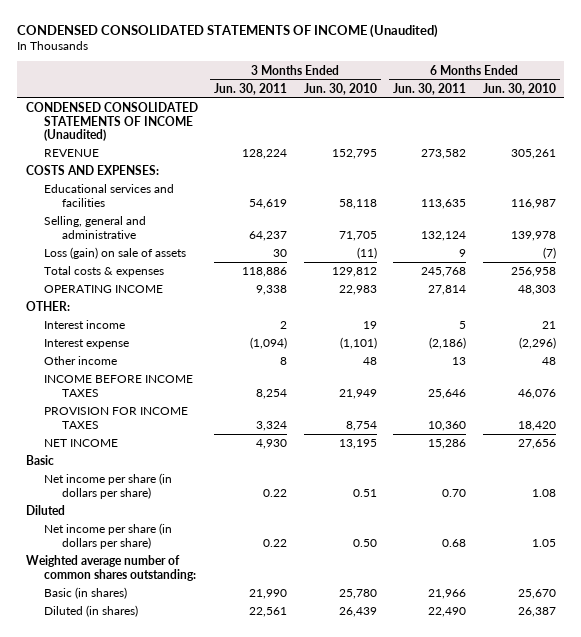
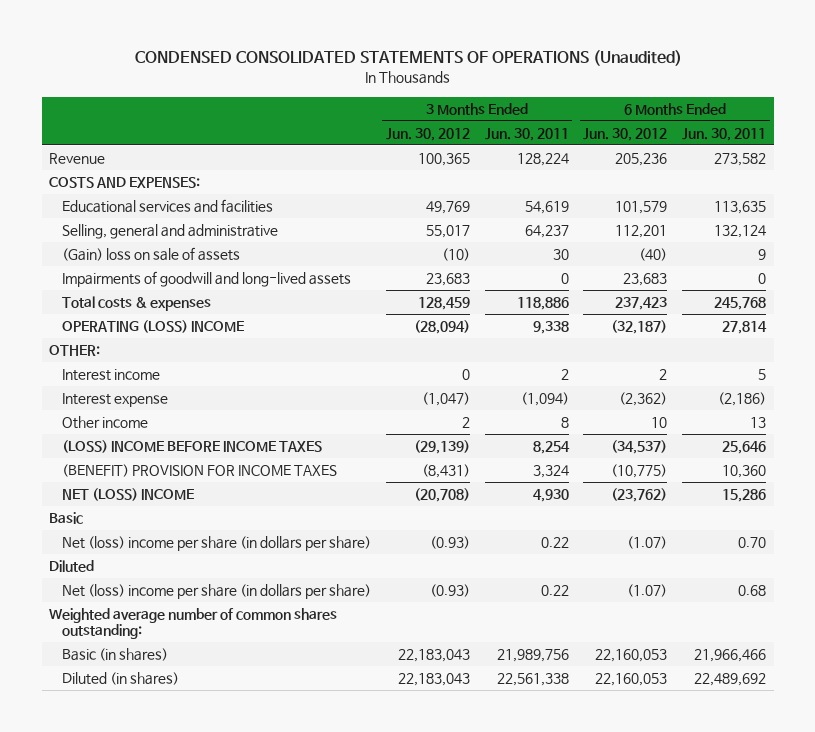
[17,23,439,38] CONDENSED CONSOLIDATED STATEMENTS OF INCOME (Unaudited) -> [134,50,682,67] CONDENSED CONSOLIDATED STATEMENTS OF OPERATIONS (Unaudited)
[303,82,377,95] Jun. 30, 2010 -> none
[482,82,556,95] Jun. 30, 2010 -> none
none -> [385,127,470,141] Jun. 30, 2012
none -> [583,127,668,141] Jun. 30, 2012
[25,102,198,142] CONDENSED CONSOLIDATED STATEMENTS OF INCOME (Unaudited) -> none
[43,149,99,158] REVENUE -> [48,153,105,165] Revenue
[43,247,186,260] Loss (gain) on sale of assets -> [62,247,241,262] (Gain) loss on sale of assets
none -> [62,271,352,288] Impairments of goodwill and long-lived assets
[43,285,163,294] OPERATING INCOME -> [62,320,245,334] OPERATING (LOSS) INCOME
[43,375,193,397] INCOME BEFORE INCOME TAXES -> [62,440,323,454] (LOSS) INCOME BEFORE INCOME TAXES
[43,407,188,429] PROVISION FOR INCOME TAXES -> [62,464,338,478] (BENEFIT) PROVISION FOR INCOME TAXES
[43,439,118,448] NET INCOME -> [62,488,195,502] NET (LOSS) INCOME
[43,473,172,499] Net income per share (in dollars per share) -> [62,536,372,552] Net (loss) income per share (in dollars per share)
[43,523,172,549] Net income per share (in dollars per share) -> [62,584,372,600] Net (loss) income per share (in dollars per share)
[249,589,288,600] 21,990 -> [496,649,569,663] 21,989,756
[428,589,467,600] 21,966 -> [694,649,767,663] 21,966,466
[249,607,288,618] 22,561 -> [496,673,569,687] 22,561,338
[428,607,467,618] 22,490 -> [694,673,767,687] 22,489,692

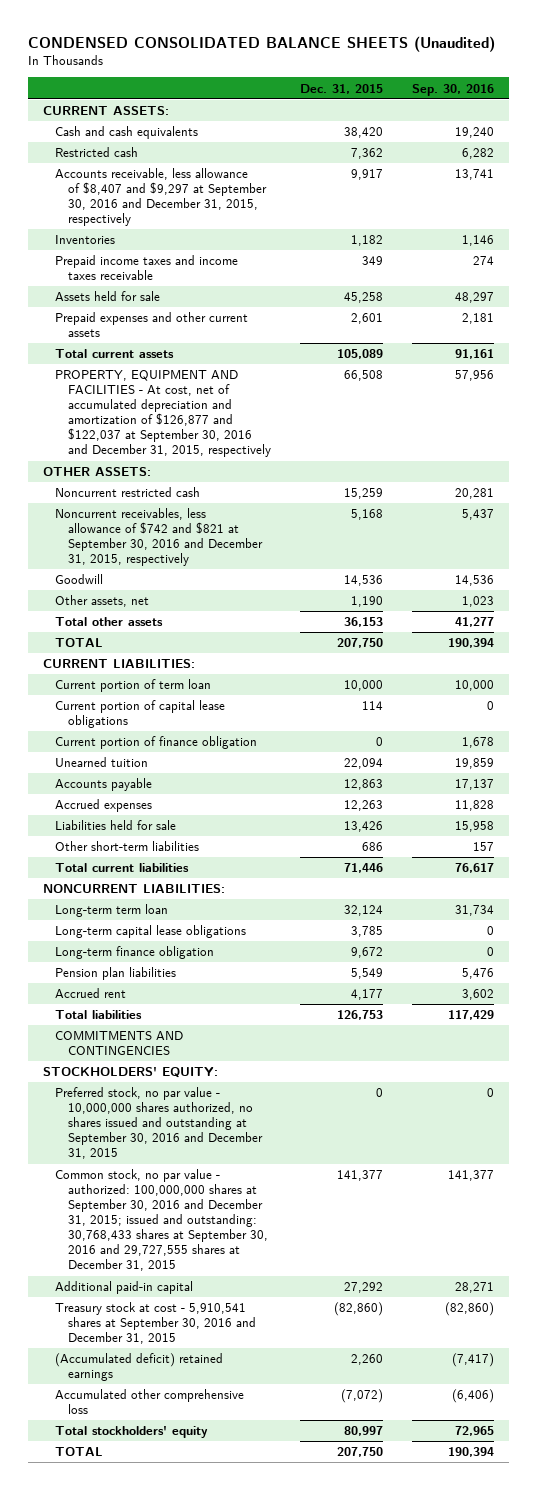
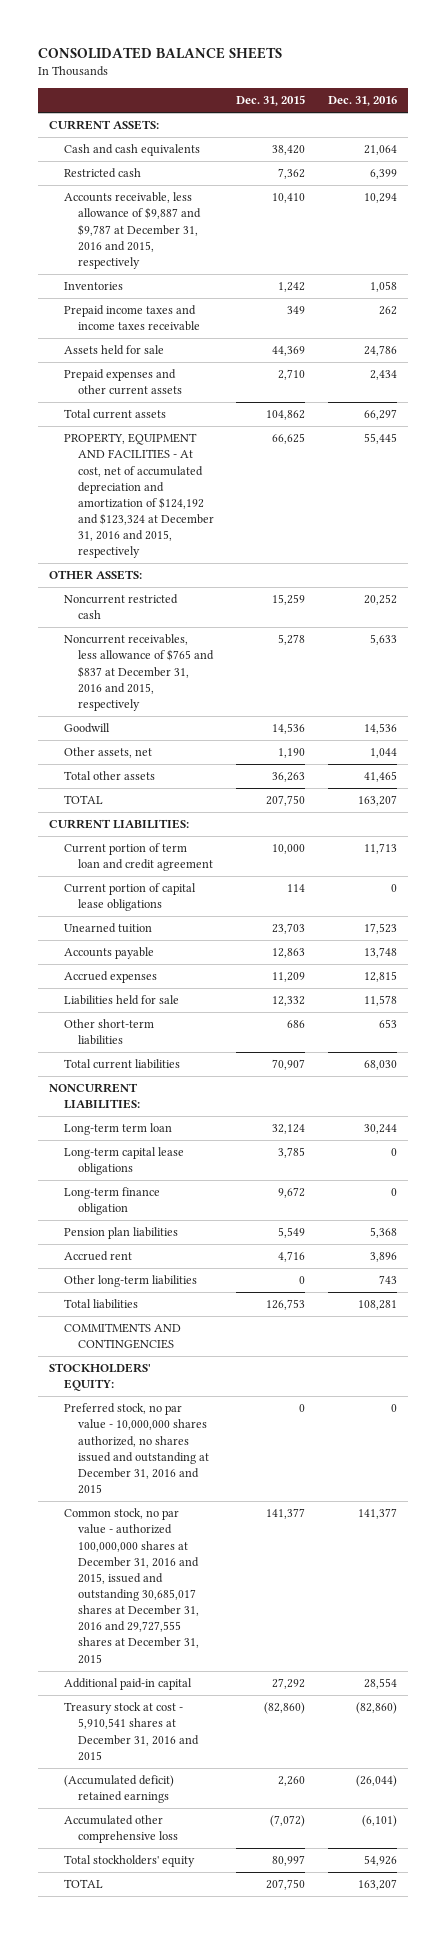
[28,35,496,52] CONDENSED CONSOLIDATED BALANCE SHEETS (Unaudited) -> [38,46,283,59] CONSOLIDATED BALANCE SHEETS
[412,83,495,96] Sep. 30, 2016 -> none
none -> [328,96,398,107] Dec. 31, 2016
[55,168,268,227] Accounts receivable, less allowance of $8,407 and $9,297 at September 30, 2016 and December 31, 2015, respectively -> [63,192,201,269] Accounts receivable, less allowance of $9,887 and $9,787 at December 31, 2016 and 2015, respectively
[351,169,384,181] 9,917 -> [272,193,306,204] 10,410
[351,235,384,247] 1,182 -> [278,282,306,293] 1,242
[344,292,384,304] 45,258 -> [272,346,306,357] 44,369
[351,313,384,325] 2,601 -> [278,369,306,381] 2,710
[337,349,384,360] 105,089 -> [266,410,306,421] 104,862
[55,370,272,458] PROPERTY, EQUIPMENT AND FACILITIES - At cost, net of accumulated depreciation and amortization of $126,877 and $122,037 at September 30, 2016 and December 31, 2015, respectively -> [63,433,214,559] PROPERTY, EQUIPMENT AND FACILITIES - At cost, net of accumulated depreciation and amortization of $124,192 and $123,324 at December 31, 2016 and 2015, respectively
[344,370,384,382] 66,508 -> [272,433,306,445] 66,625
[55,508,264,567] Noncurrent receivables, less allowance of $742 and $821 at September 30, 2016 and December 31, 2015, respectively -> [63,634,214,711] Noncurrent receivables, less allowance of $765 and $837 at December 31, 2016 and 2015, respectively
[351,509,384,521] 5,168 -> [278,634,306,646] 5,278
[344,617,384,628] 36,153 -> [272,772,306,783] 36,263
[55,679,212,693] Current portion of term loan -> [63,843,213,872] Current portion of term loan and credit agreement
[55,736,258,750] Current portion of finance obligation -> none
[344,758,384,770] 22,094 -> [272,923,306,935] 23,703
[344,800,384,812] 12,263 -> [272,972,306,983] 11,209
[344,821,384,833] 13,426 -> [272,996,306,1007] 12,332
[344,863,384,874] 71,446 -> [272,1059,306,1071] 70,907
[351,989,384,1001] 4,177 -> [278,1251,306,1263] 4,716
none -> [63,1275,197,1288] Other long-term liabilities
[55,1087,264,1160] Preferred stock, no par value - 10,000,000 shares authorized, no shares issued and outstanding at September 30, 2016 and December 31, 2015 -> [63,1403,209,1494] Preferred stock, no par value - 10,000,000 shares authorized, no shares issued and outstanding at December 31, 2016 and 2015
[55,1169,269,1272] Common stock, no par value - authorized: 100,000,000 shares at September 30, 2016 and December 31, 2015; issued and outstanding: 30,768,433 shares at September 30, 2016 and 29,727,555 shares at December 31, 2015 -> [63,1508,199,1664] Common stock, no par value - authorized 100,000,000 shares at December 31, 2016 and 2015, issued and outstanding 30,685,017 shares at December 31, 2016 and 29,727,555 shares at December 31, 2015
[55,1302,257,1345] Treasury stock at cost - 5,910,541 shares at September 30, 2016 and December 31, 2015 -> [63,1702,199,1761] Treasury stock at cost - 5,910,541 shares at December 31, 2016 and 2015

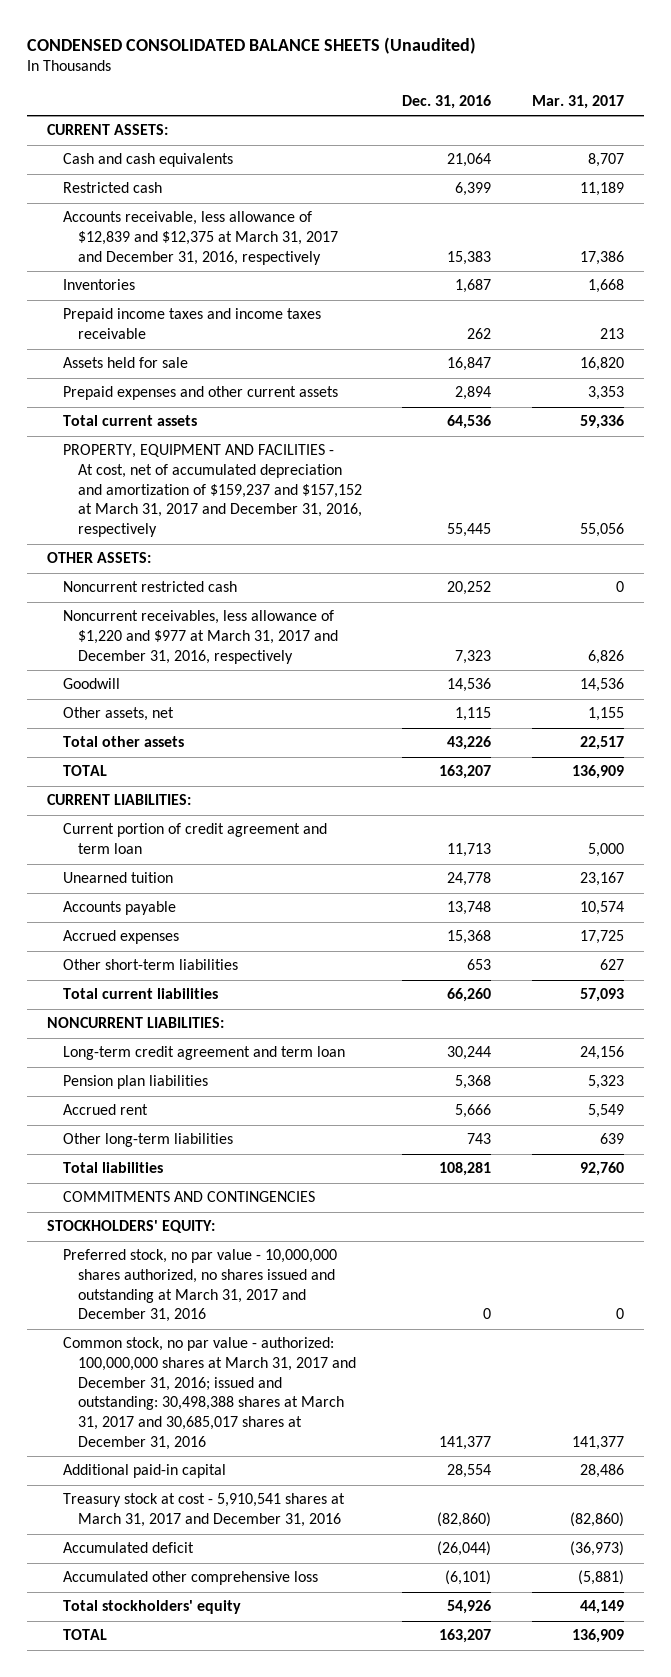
[38,46,283,59] CONSOLIDATED BALANCE SHEETS -> [26,36,476,54] CONDENSED CONSOLIDATED BALANCE SHEETS (Unaudited)
[236,95,306,107] Dec. 31, 2015 -> none
none -> [531,94,624,109] Mar. 31, 2017
[63,192,201,269] Accounts receivable, less allowance of $9,887 and $9,787 at December 31, 2016 and 2015, respectively -> [62,211,339,265] Accounts receivable, less allowance of $12,839 and $12,375 at March 31, 2017 and December 31, 2016, respectively
[364,193,398,204] 10,294 -> [447,250,492,265] 15,383
[370,281,398,293] 1,058 -> [455,279,492,294] 1,687
[364,345,398,357] 24,786 -> [447,357,492,372] 16,847
[370,370,398,381] 2,434 -> [455,386,492,401] 2,894
[364,409,398,421] 66,297 -> [447,415,492,430] 64,536
[63,433,214,559] PROPERTY, EQUIPMENT AND FACILITIES - At cost, net of accumulated depreciation and amortization of $124,192 and $123,324 at December 31, 2016 and 2015, respectively -> [62,444,363,538] PROPERTY, EQUIPMENT AND FACILITIES - At cost, net of accumulated depreciation and amortization of $159,237 and $157,152 at March 31, 2017 and December 31, 2016, respectively
[63,634,214,711] Noncurrent receivables, less allowance of $765 and $837 at December 31, 2016 and 2015, respectively -> [62,610,339,664] Noncurrent receivables, less allowance of $1,220 and $977 at March 31, 2017 and December 31, 2016, respectively
[370,634,398,646] 5,633 -> [455,649,492,664] 7,323
[370,748,398,759] 1,044 -> [455,707,492,722] 1,115
[364,771,398,783] 41,465 -> [447,736,492,751] 43,226
[63,883,196,912] Current portion of capital lease obligations -> none
[63,843,213,872] Current portion of term loan and credit agreement -> [62,823,327,855] Current portion of credit agreement and term loan
[364,923,398,935] 17,523 -> [447,872,492,887] 24,778
[63,995,179,1006] Liabilities held for sale -> none
[364,971,398,983] 12,815 -> [447,930,492,945] 15,368
[364,1060,398,1071] 68,030 -> [447,988,492,1003] 66,260
[63,1147,184,1176] Long-term capital lease obligations -> none
[63,1187,160,1216] Long-term finance obligation -> none
[63,1123,172,1136] Long-term term loan -> [62,1046,345,1061] Long-term credit agreement and term loan
[370,1252,398,1263] 3,896 -> [455,1104,492,1119] 5,666
[63,1403,209,1494] Preferred stock, no par value - 10,000,000 shares authorized, no shares issued and outstanding at December 31, 2016 and 2015 -> [62,1249,337,1323] Preferred stock, no par value - 10,000,000 shares authorized, no shares issued and outstanding at March 31, 2017 and December 31, 2016
[63,1508,199,1664] Common stock, no par value - authorized 100,000,000 shares at December 31, 2016 and 2015, issued and outstanding 30,685,017 shares at December 31, 2016 and 29,727,555 shares at December 31, 2015 -> [62,1337,357,1450] Common stock, no par value - authorized: 100,000,000 shares at March 31, 2017 and December 31, 2016; issued and outstanding: 30,498,388 shares at March 31, 2017 and 30,685,017 shares at December 31, 2016
[63,1702,199,1761] Treasury stock at cost - 5,910,541 shares at December 31, 2016 and 2015 -> [62,1493,345,1528] Treasury stock at cost - 5,910,541 shares at March 31, 2017 and December 31, 2016
[63,1775,174,1804] (Accumulated deficit) retained earnings -> [62,1542,194,1554] Accumulated deficit

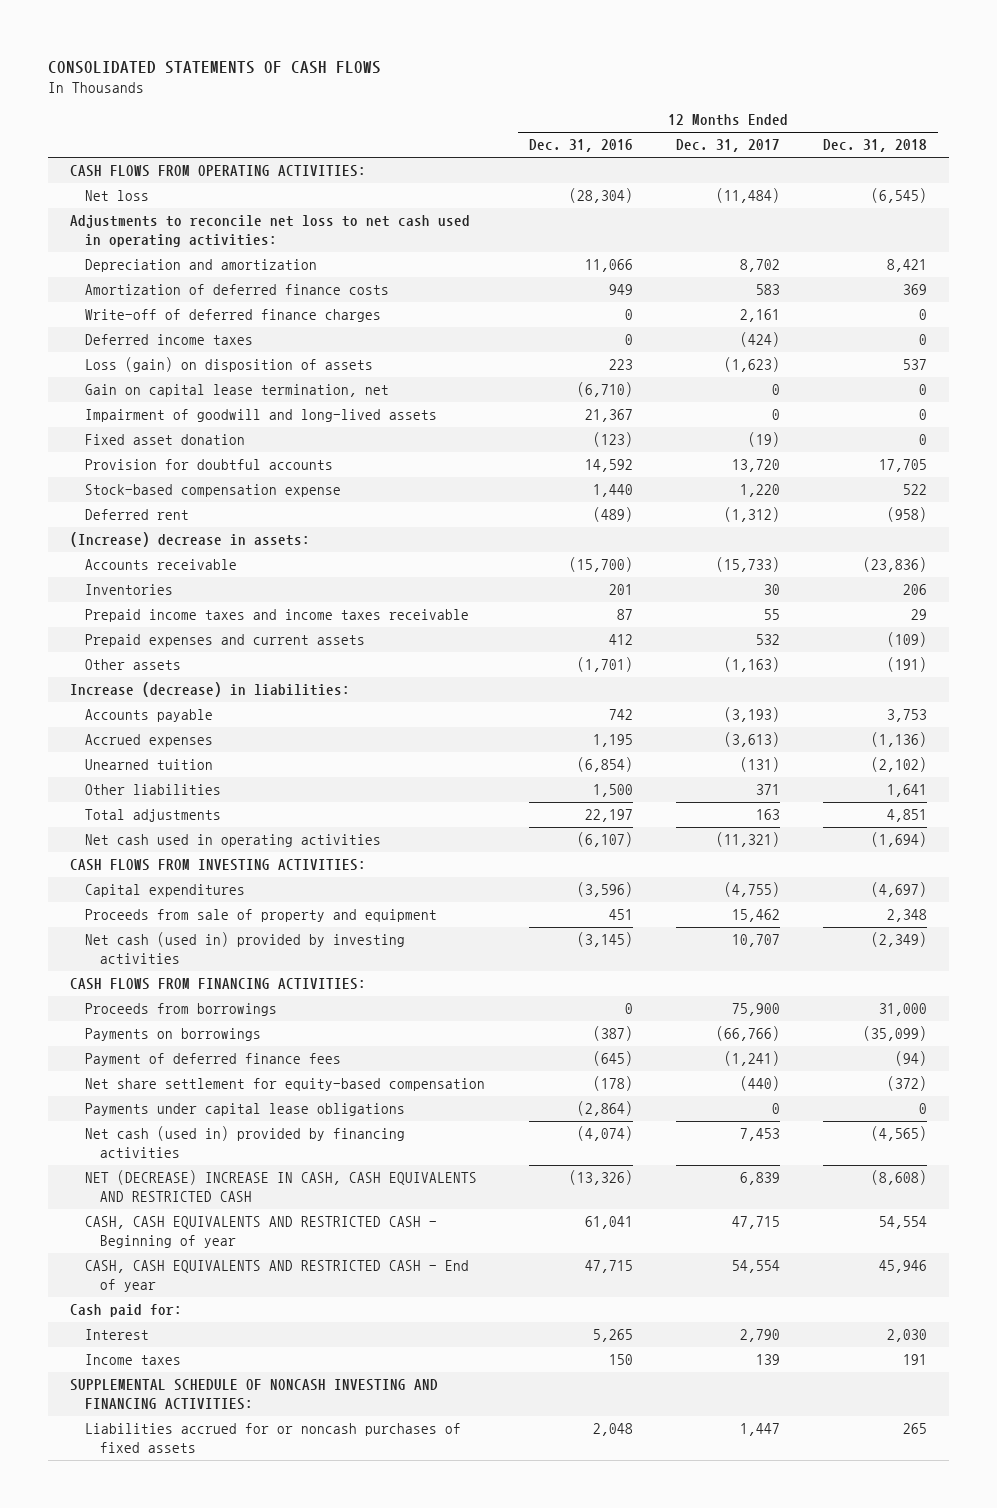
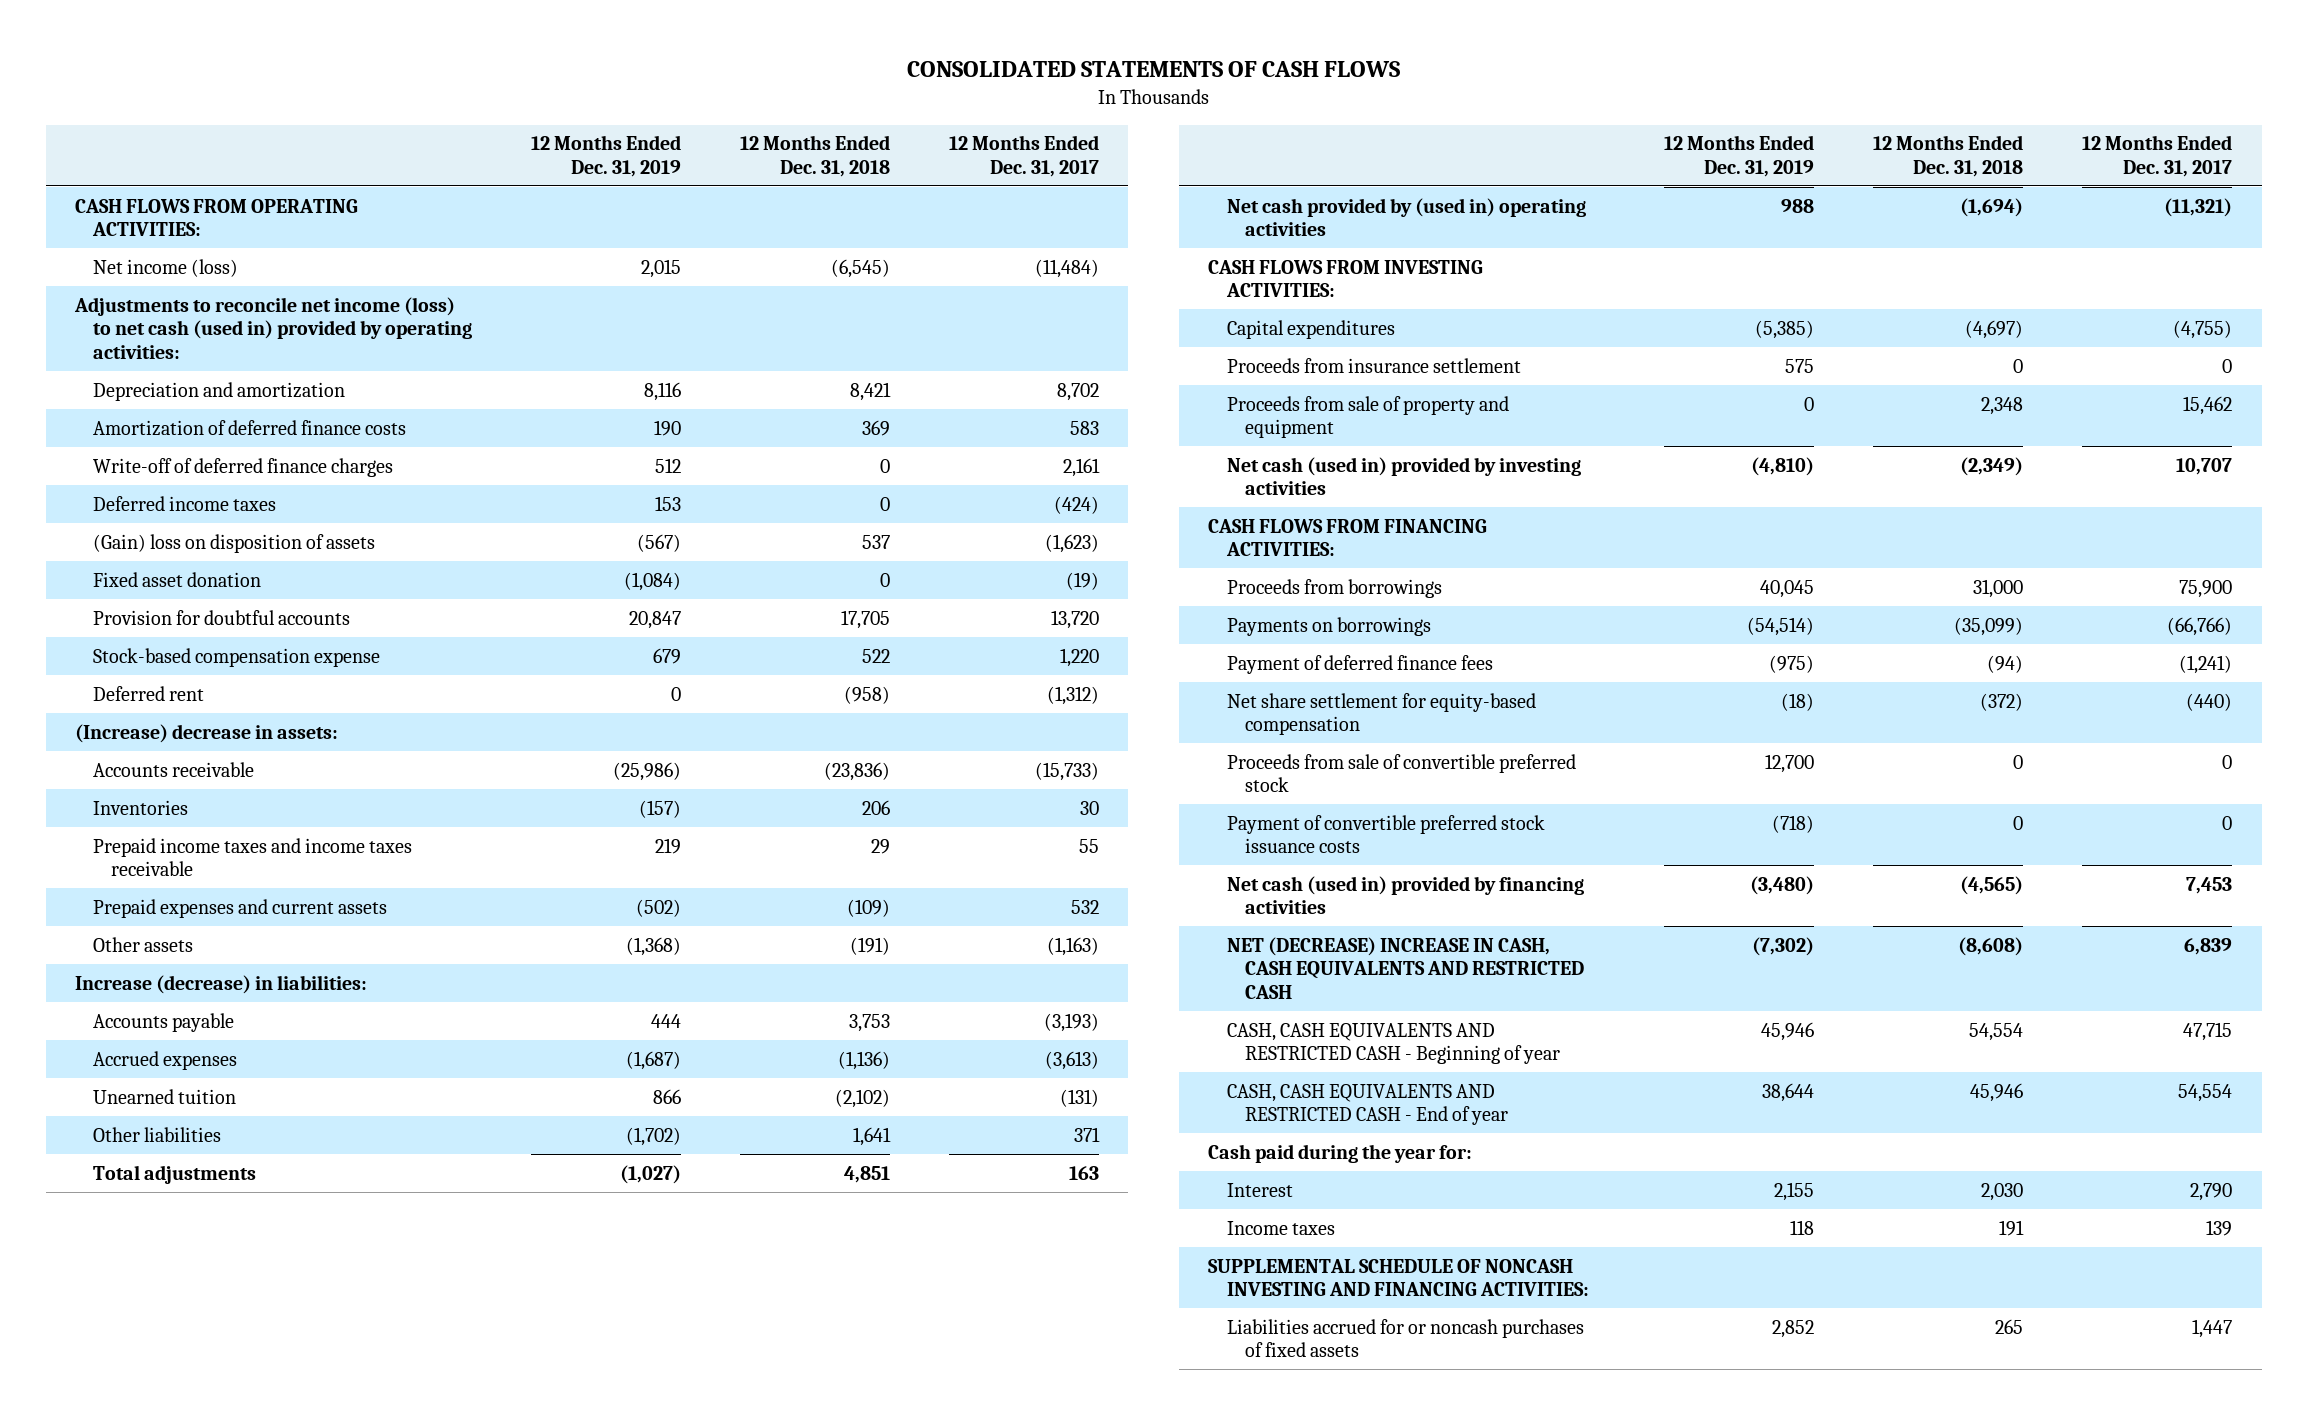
[528,139,633,153] Dec. 31, 2016 -> none
none -> [531,135,682,177] 12 Months Ended Dec. 31, 2019
[85,190,150,202] Net loss -> [93,258,239,277] Net income (loss)
[70,215,471,248] Adjustments to reconcile net loss to net cash used in operating activities: -> [74,296,473,360] Adjustments to reconcile net income (loss) to net cash (used in) provided by operating activities:
[85,384,390,398] Gain on capital lease termination, net -> none
[85,409,438,423] Impairment of goodwill and long-lived assets -> none
[85,357,374,373] Loss (gain) on disposition of assets -> [93,533,376,553] (Gain) loss on disposition of assets
[85,834,382,848] Net cash used in operating activities -> [1226,197,1586,237] Net cash provided by (used in) operating activities
none -> [1226,357,1521,373] Proceeds from insurance settlement
[85,1103,406,1117] Payments under capital lease obligations -> none
none -> [1226,753,1576,793] Proceeds from sale of convertible preferred stock
none -> [1226,814,1545,854] Payment of convertible preferred stock issuance costs
[70,1304,183,1318] Cash paid for: -> [1208,1143,1473,1163] Cash paid during the year for:

